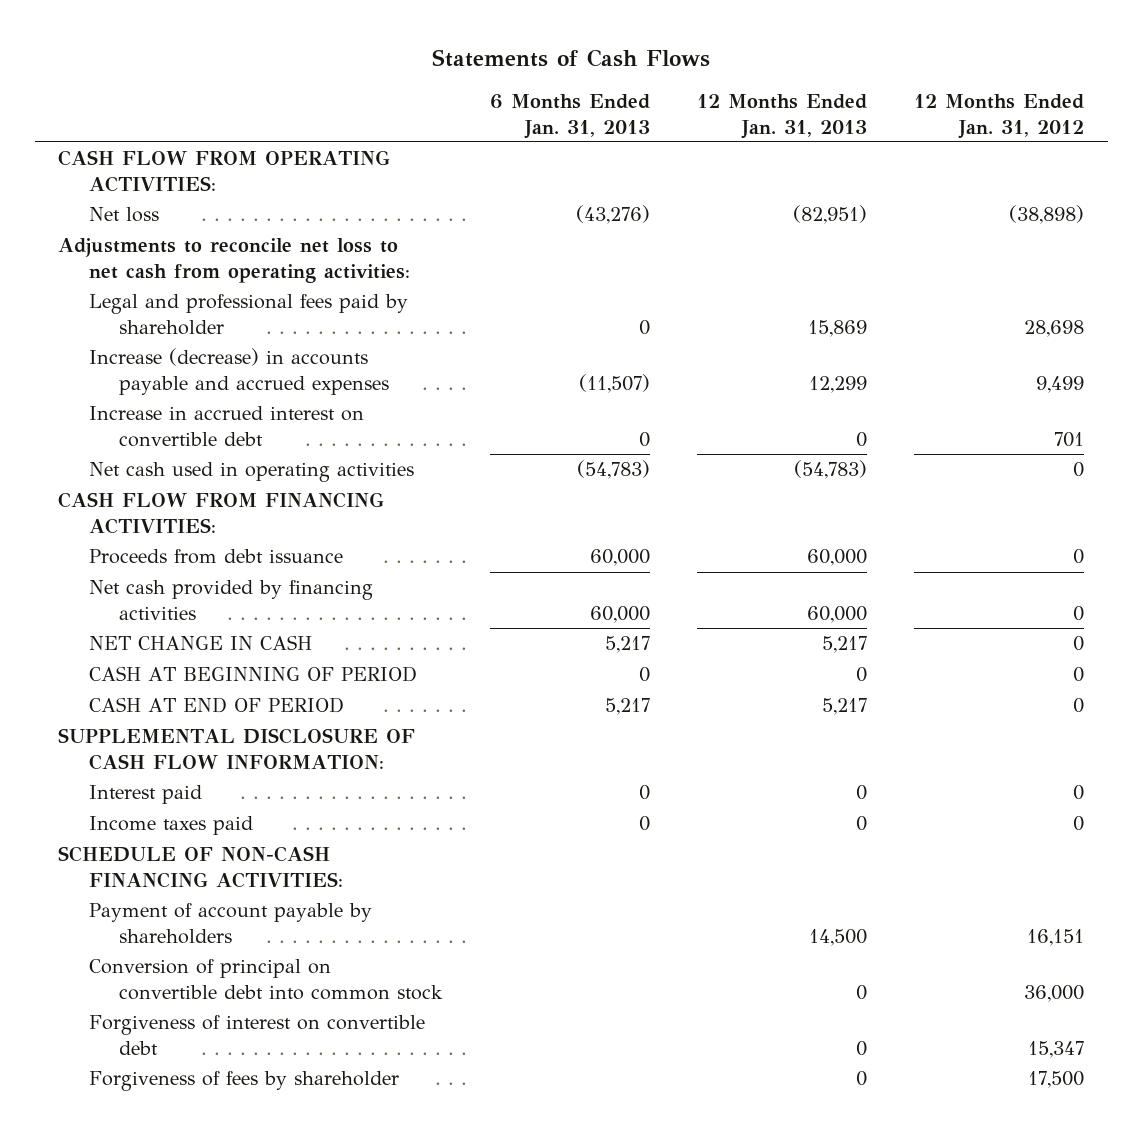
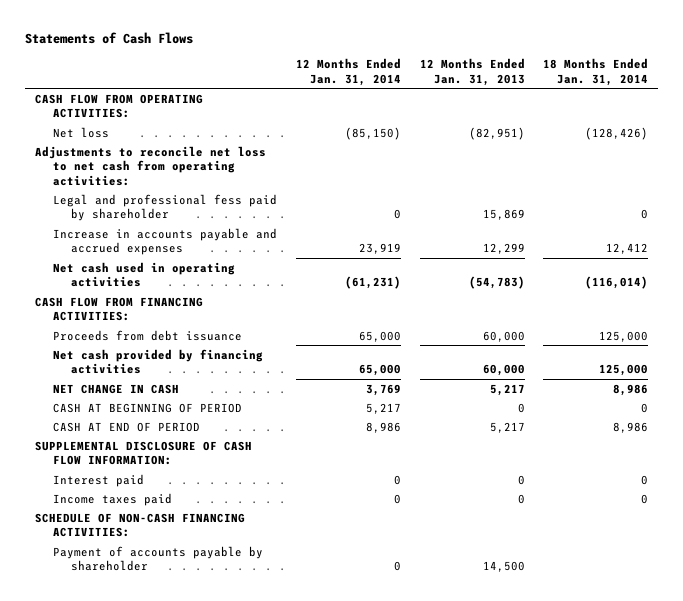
[490,93,651,139] 6 Months Ended Jan. 31, 2013 -> none
[914,93,1085,139] 12 Months Ended Jan. 31, 2012 -> none
none -> [295,58,401,86] 12 Months Ended Jan. 31, 2014
none -> [543,58,649,86] 18 Months Ended Jan. 31, 2014
[88,406,364,447] Increase in accrued interest on convertible debt -> none
[88,294,408,335] Legal and professional fees paid by shareholder -> [53,193,278,222] Legal and professional fess paid by shareholder
[88,348,390,395] Increase (decrease) in accounts payable and accrued expenses -> [53,227,278,256] Increase in accounts payable and accrued expenses
[88,959,444,1000] Conversion of principal on convertible debt into common stock -> none
[88,1015,425,1055] Forgiveness of interest on convertible debt -> none
[88,1071,399,1092] Forgiveness of fees by shareholder -> none
[88,903,372,944] Payment of account payable by shareholders -> [53,545,264,572] Payment of accounts payable by shareholder

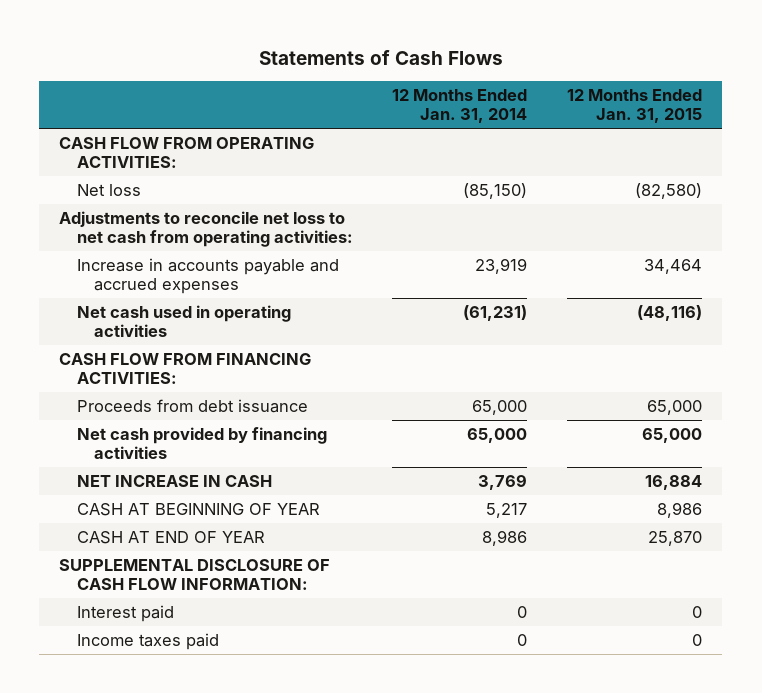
[419,58,525,86] 12 Months Ended Jan. 31, 2013 -> none
[543,58,649,86] 18 Months Ended Jan. 31, 2014 -> none
none -> [567,89,703,124] 12 Months Ended Jan. 31, 2015
[53,193,278,222] Legal and professional fess paid by shareholder -> none
[53,383,180,394] NET CHANGE IN CASH -> [76,475,272,488] NET INCREASE IN CASH
[53,402,243,413] CASH AT BEGINNING OF PERIOD -> [76,503,320,517] CASH AT BEGINNING OF YEAR
[53,421,201,432] CASH AT END OF PERIOD -> [76,531,265,545] CASH AT END OF YEAR
[34,512,245,538] SCHEDULE OF NON-CASH FINANCING ACTIVITIES: -> none
[53,545,264,572] Payment of accounts payable by shareholder -> none

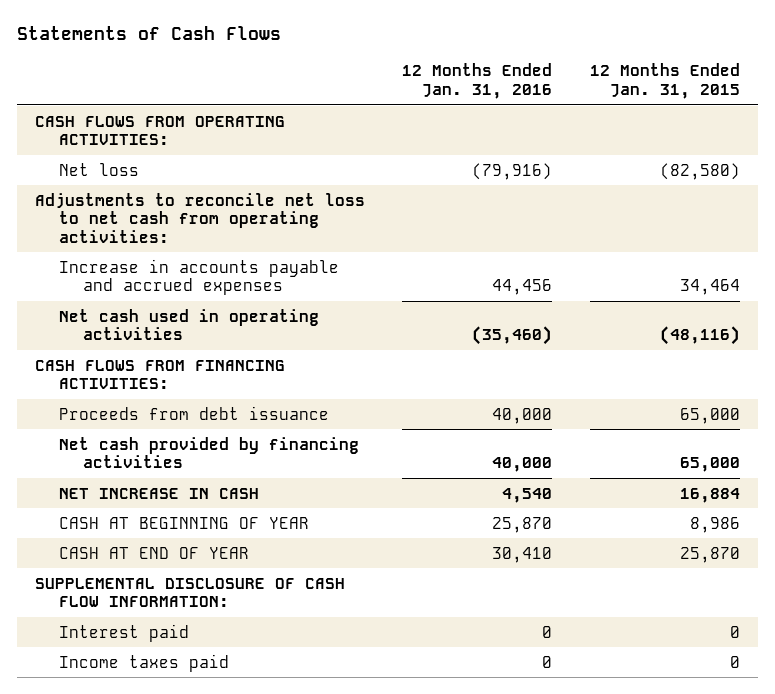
[392,89,528,124] 12 Months Ended Jan. 31, 2014 -> none
none -> [402,63,553,99] 12 Months Ended Jan. 31, 2016
[59,137,315,169] CASH FLOW FROM OPERATING ACTIVITIES: -> [35,115,286,146] CASH FLOWS FROM OPERATING ACTIVITIES:
[59,353,312,385] CASH FLOW FROM FINANCING ACTIVITIES: -> [35,359,286,390] CASH FLOWS FROM FINANCING ACTIVITIES:

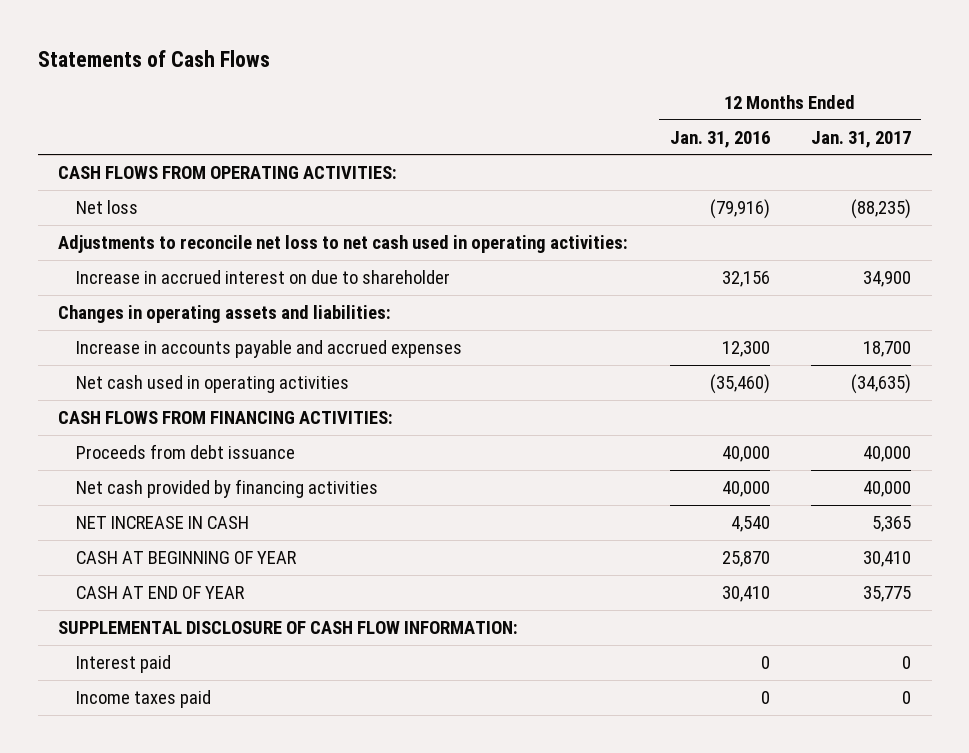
[589,63,740,99] 12 Months Ended Jan. 31, 2015 -> none
none -> [811,130,912,148] Jan. 31, 2017
[35,192,366,243] Adjustments to reconcile net loss to net cash from operating activities: -> [58,234,629,253] Adjustments to reconcile net loss to net cash used in operating activities:
none -> [75,269,450,284] Increase in accrued interest on due to shareholder
none -> [58,304,392,323] Changes in operating assets and liabilities:
[492,279,553,296] 44,456 -> [721,340,770,357] 12,300

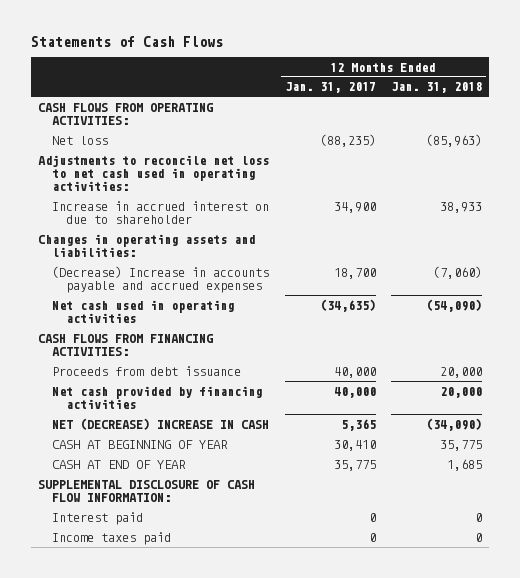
[669,130,770,148] Jan. 31, 2016 -> none
none -> [390,82,482,94] Jan. 31, 2018
[75,339,462,358] Increase in accounts payable and accrued expenses -> [52,265,270,293] (Decrease) Increase in accounts payable and accrued expenses
[75,515,249,529] NET INCREASE IN CASH -> [52,417,270,430] NET (DECREASE) INCREASE IN CASH

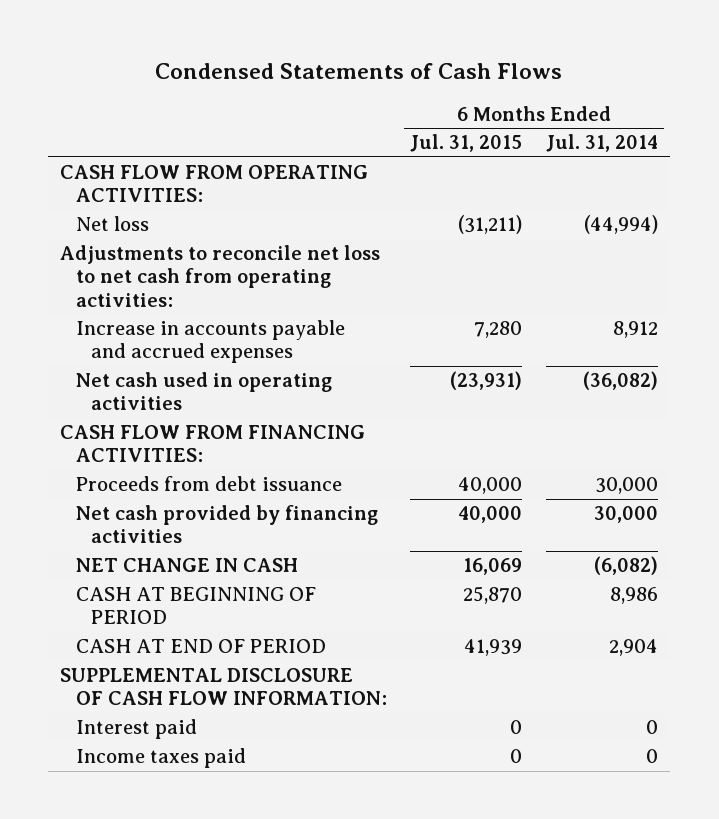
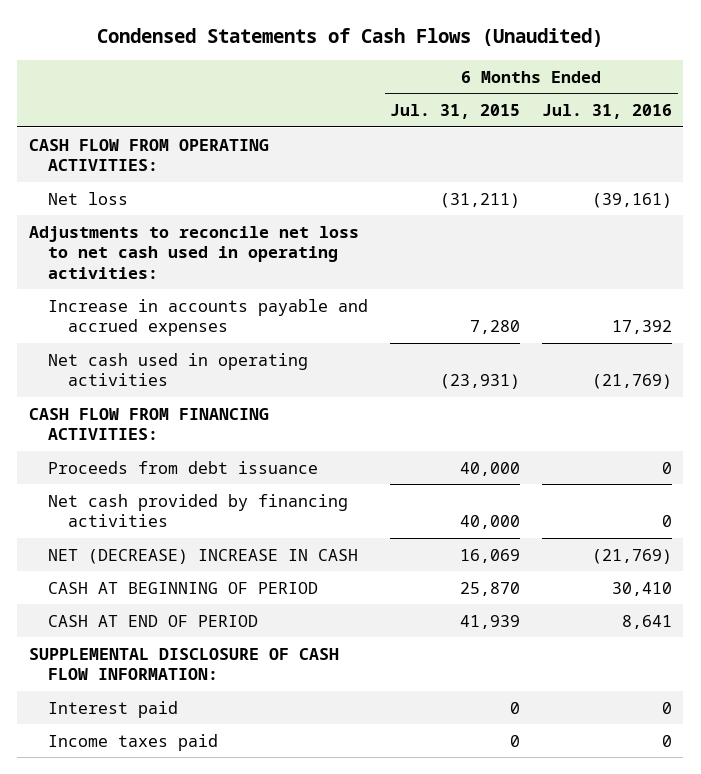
[155,63,563,80] Condensed Statements of Cash Flows -> [97,28,604,48] Condensed Statements of Cash Flows (Unaudited)
[546,134,659,153] Jul. 31, 2014 -> none
none -> [542,104,673,120] Jul. 31, 2016
[60,245,381,307] Adjustments to reconcile net loss to net cash from operating activities: -> [28,225,359,279] Adjustments to reconcile net loss to net cash used in operating activities:
[75,558,298,573] NET CHANGE IN CASH -> [48,548,359,564] NET (DECREASE) INCREASE IN CASH

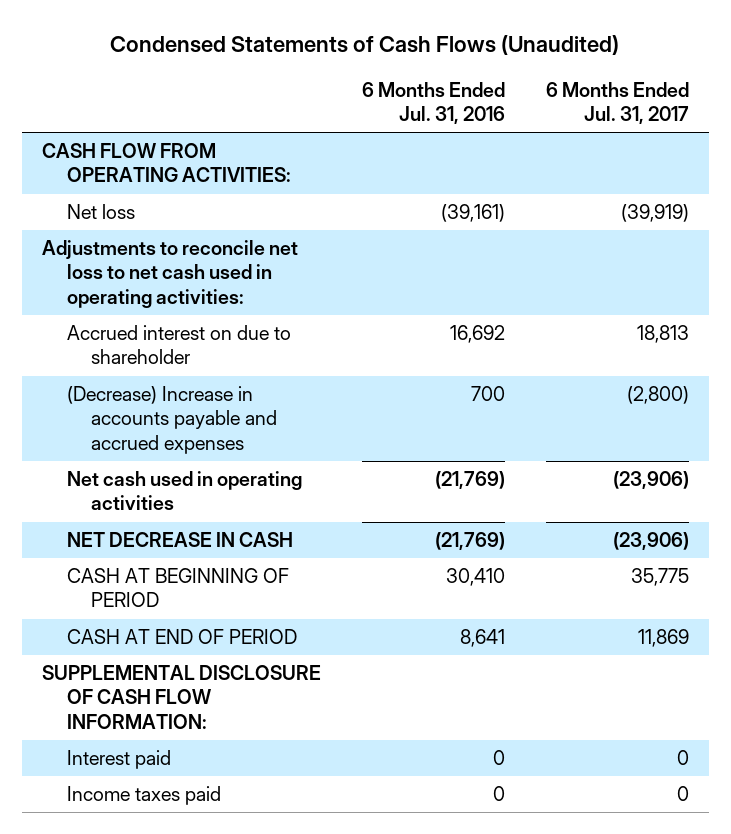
[390,104,521,120] Jul. 31, 2015 -> none
none -> [545,81,689,124] 6 Months Ended Jul. 31, 2017
none -> [66,325,291,365] Accrued interest on due to shareholder
[48,298,369,337] Increase in accounts payable and accrued expenses -> [66,386,278,454] (Decrease) Increase in accounts payable and accrued expenses
[612,320,673,335] 17,392 -> [470,386,505,402] 700
[28,407,269,441] CASH FLOW FROM FINANCING ACTIVITIES: -> none
[48,460,319,474] Proceeds from debt issuance -> none
[48,493,349,528] Net cash provided by financing activities -> none
[48,548,359,564] NET (DECREASE) INCREASE IN CASH -> [66,532,293,548] NET DECREASE IN CASH

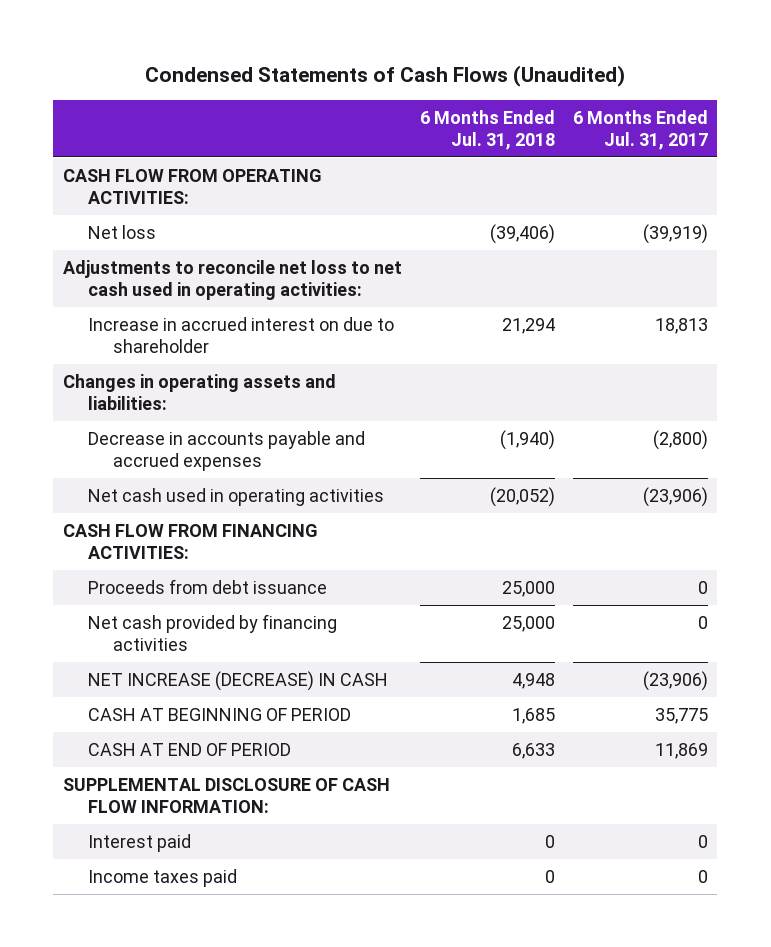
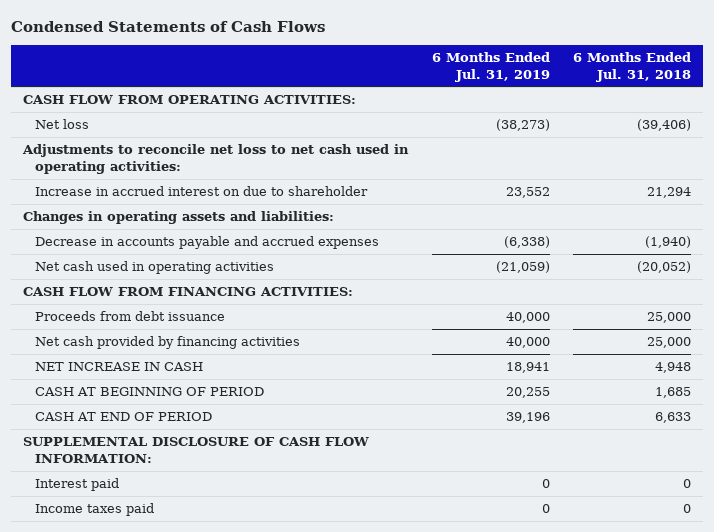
[145,64,626,87] Condensed Statements of Cash Flows (Unaudited) -> [11,20,326,32] Condensed Statements of Cash Flows
[573,109,709,150] 6 Months Ended Jul. 31, 2017 -> none
none -> [431,51,550,82] 6 Months Ended Jul. 31, 2019
[88,670,389,691] NET INCREASE (DECREASE) IN CASH -> [34,362,203,372] NET INCREASE IN CASH

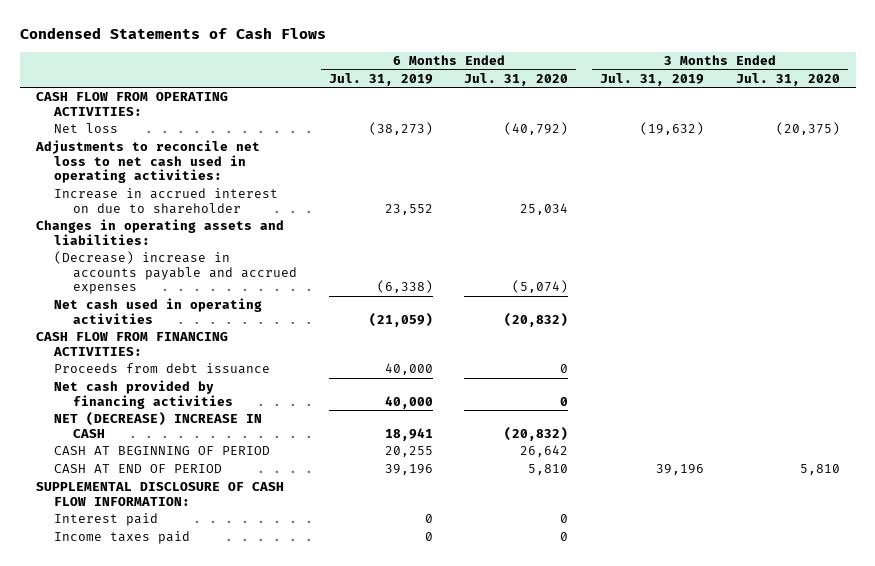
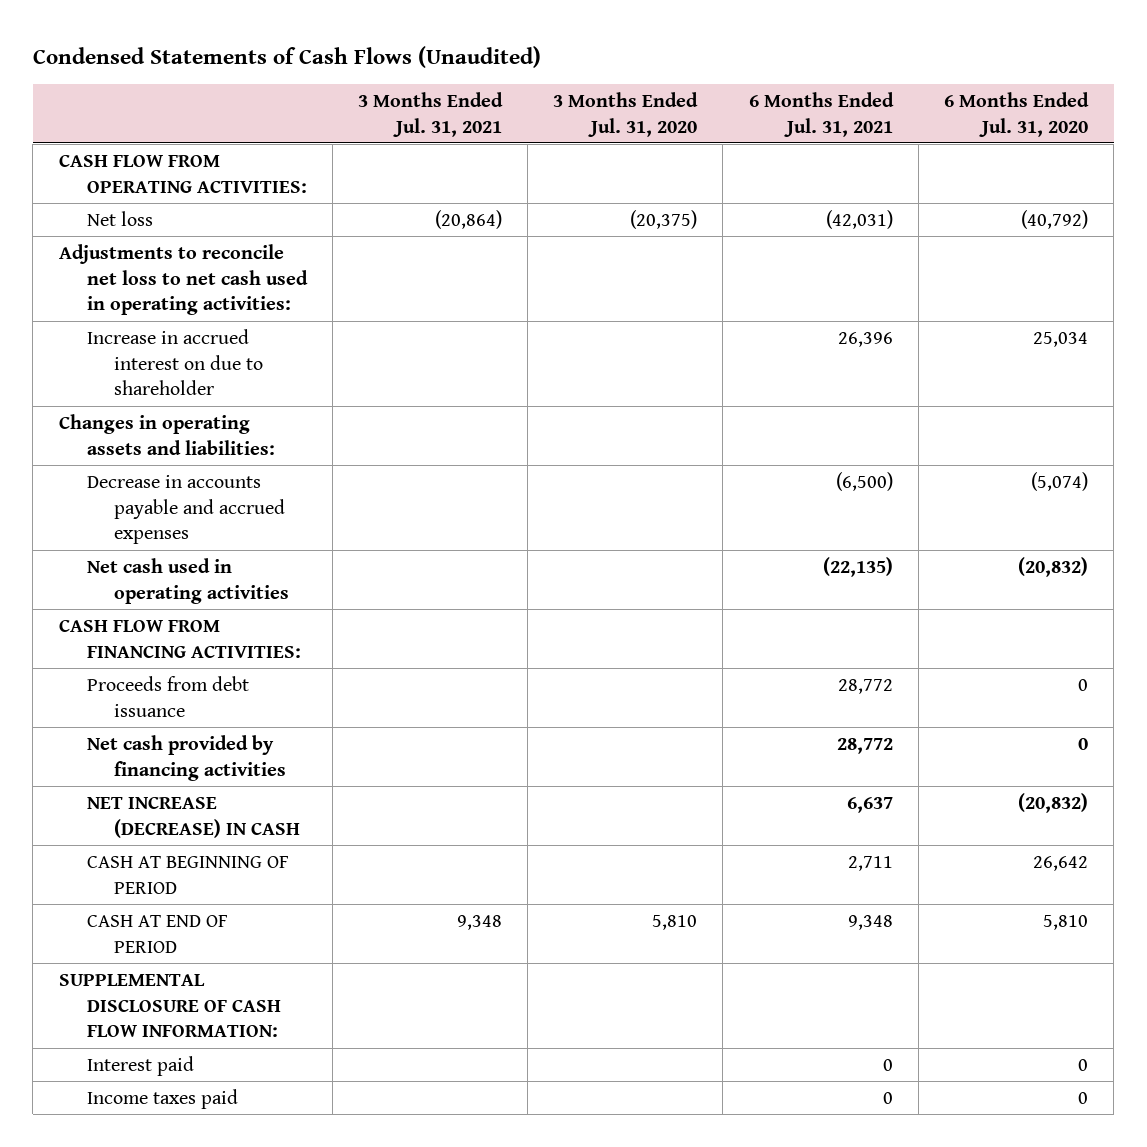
[19,27,326,40] Condensed Statements of Cash Flows -> [32,46,541,69] Condensed Statements of Cash Flows (Unaudited)
[328,72,433,86] Jul. 31, 2019 -> none
[600,72,705,86] Jul. 31, 2019 -> none
none -> [357,91,503,137] 3 Months Ended Jul. 31, 2021
none -> [748,91,894,137] 6 Months Ended Jul. 31, 2021
[54,251,298,295] (Decrease) increase in accounts payable and accrued expenses -> [86,474,286,545] Decrease in accounts payable and accrued expenses
[54,412,263,438] NET (DECREASE) INCREASE IN CASH -> [86,795,301,838] NET INCREASE (DECREASE) IN CASH

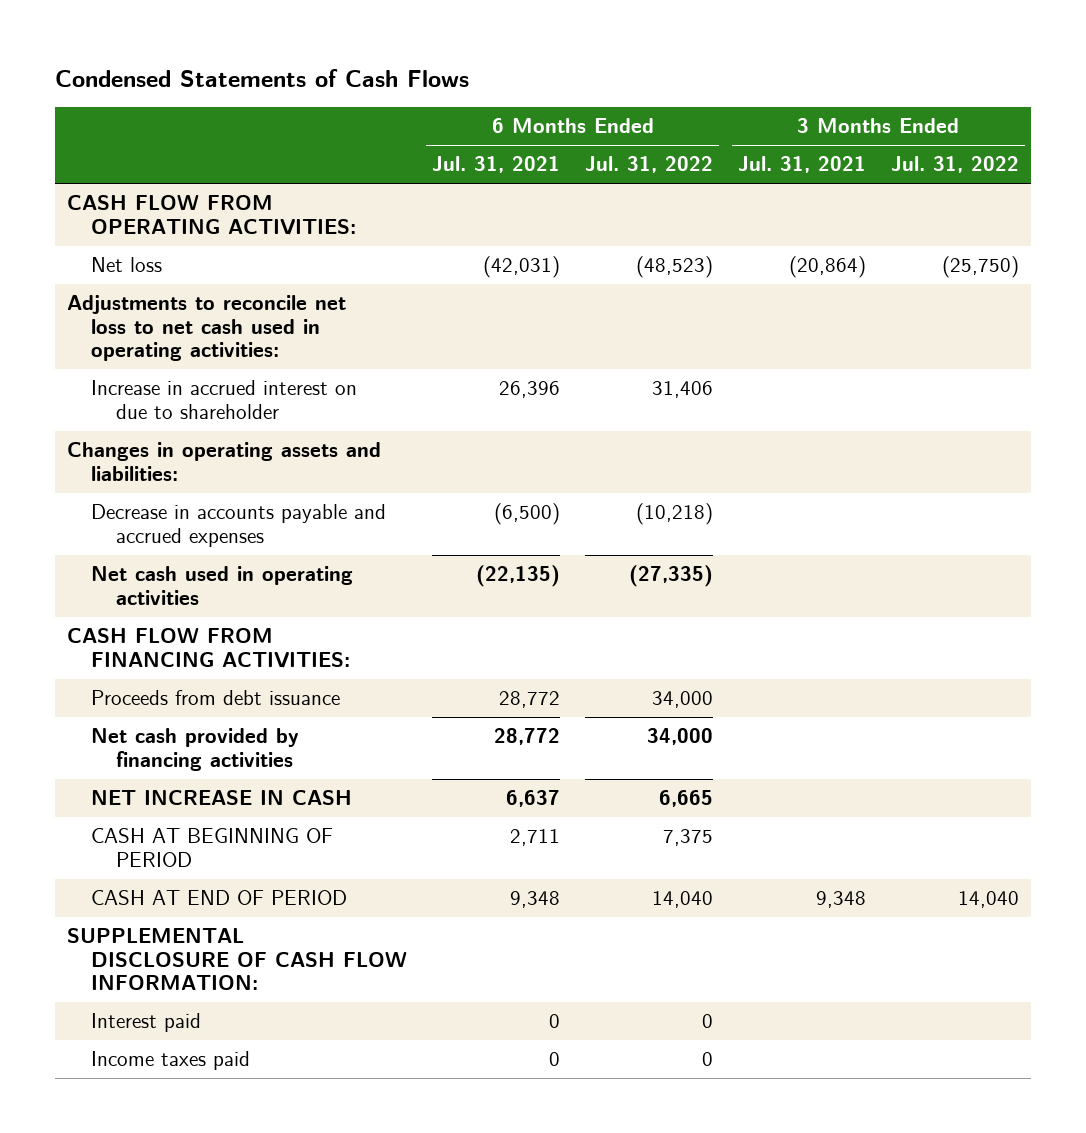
[32,46,541,69] Condensed Statements of Cash Flows (Unaudited) -> [54,68,469,87] Condensed Statements of Cash Flows
[553,91,699,137] 3 Months Ended Jul. 31, 2020 -> none
[944,91,1090,137] 6 Months Ended Jul. 31, 2020 -> none
none -> [585,156,714,174] Jul. 31, 2022
none -> [890,156,1019,174] Jul. 31, 2022
[86,795,301,838] NET INCREASE (DECREASE) IN CASH -> [91,790,353,806] NET INCREASE IN CASH

